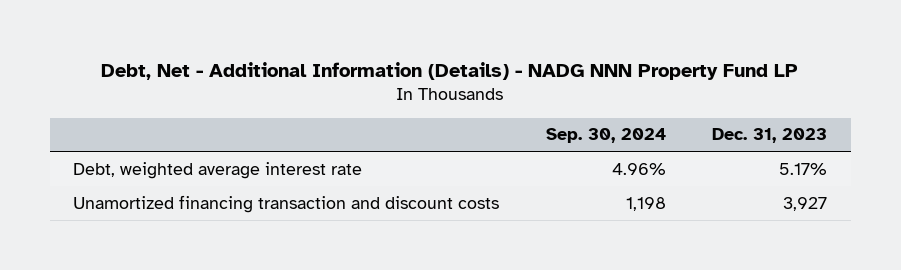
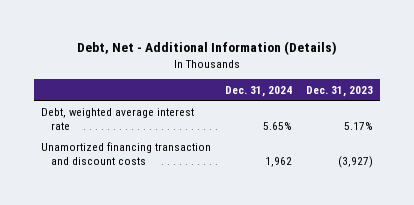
[101,61,799,80] Debt, Net - Additional Information (Details) - NADG NNN Property Fund LP -> [76,41,337,56] Debt, Net - Additional Information (Details)
[545,128,666,144] Sep. 30, 2024 -> none
none -> [224,85,292,97] Dec. 31, 2024
[783,196,828,211] 3,927 -> [337,155,373,168] (3,927)

